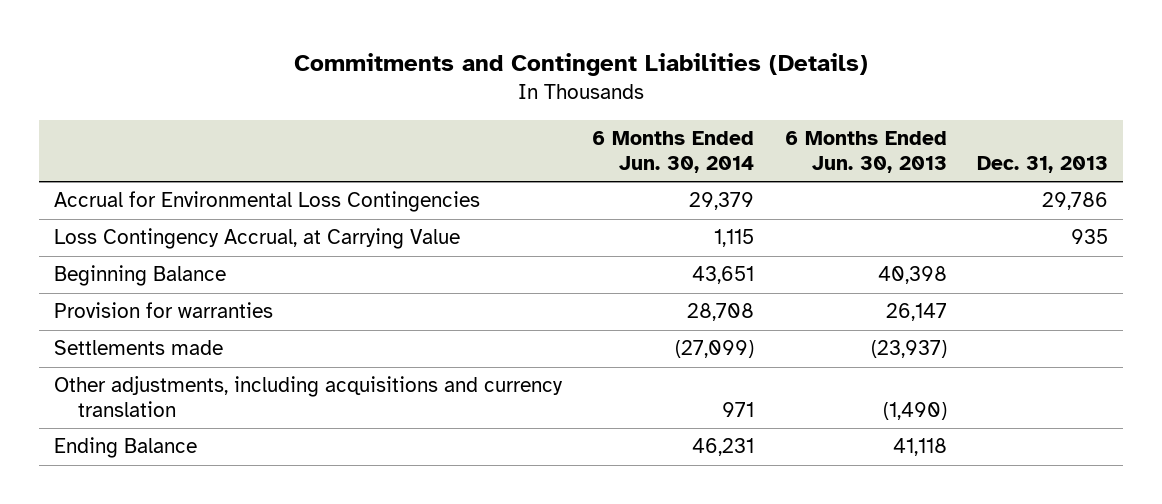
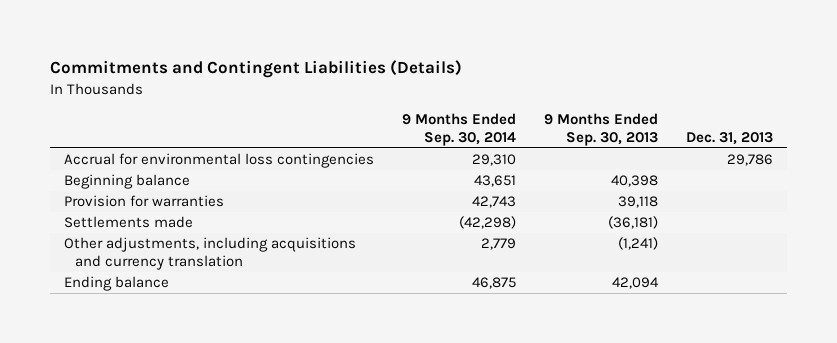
[592,131,755,173] 6 Months Ended Jun. 30, 2014 -> none
[784,131,947,173] 6 Months Ended Jun. 30, 2013 -> none
none -> [401,112,516,146] 9 Months Ended Sep. 30, 2014
none -> [543,112,658,146] 9 Months Ended Sep. 30, 2013
[54,228,461,250] Loss Contingency Accrual, at Carrying Value -> none
[54,191,481,213] Accrual for Environmental Loss Contingencies -> [64,153,375,169] Accrual for environmental loss contingencies
[54,265,227,287] Beginning Balance -> [64,174,191,190] Beginning balance
[54,437,198,459] Ending Balance -> [64,276,170,292] Ending balance

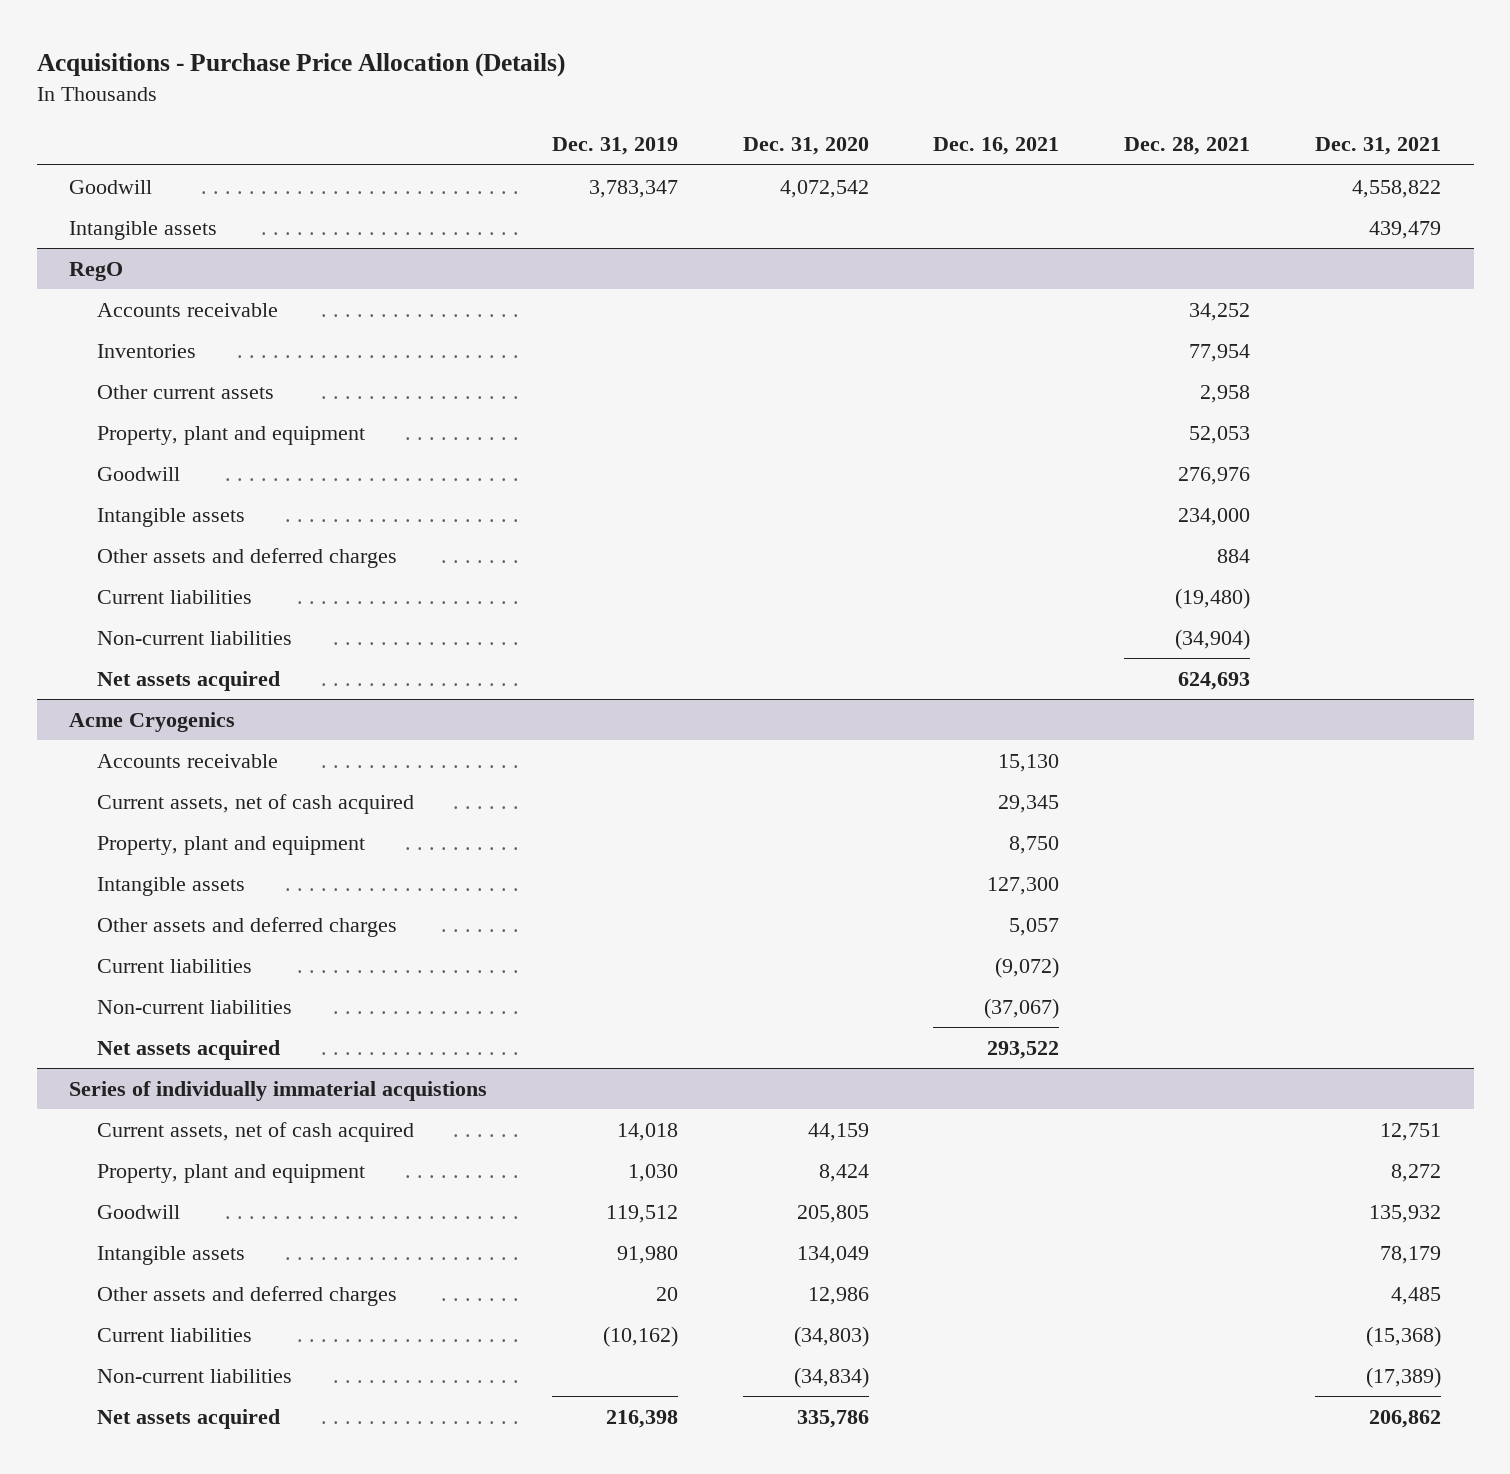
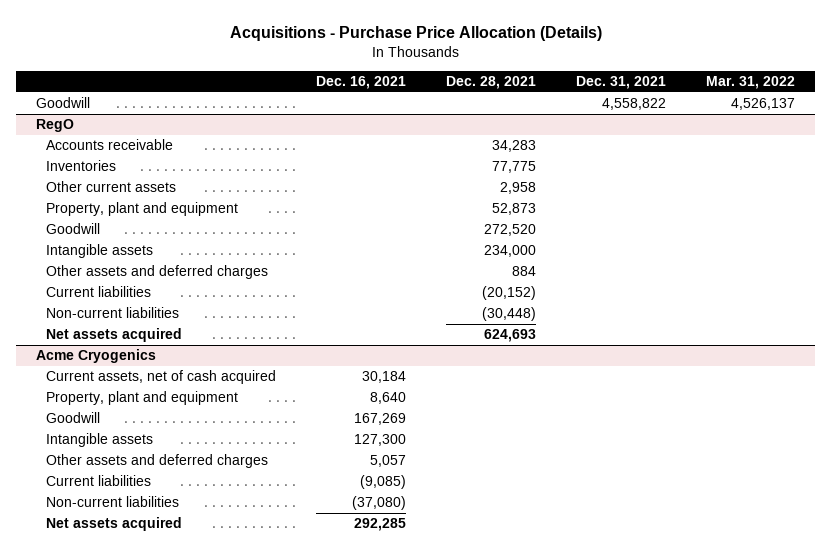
[551,137,678,156] Dec. 31, 2019 -> none
[742,137,869,156] Dec. 31, 2020 -> none
none -> [706,76,796,90] Mar. 31, 2022
[68,220,217,240] Intangible assets -> none
[1189,302,1251,321] 34,252 -> [492,140,537,153] 34,283
[1189,343,1251,362] 77,954 -> [492,161,537,174] 77,775
[1189,425,1251,444] 52,053 -> [492,203,537,216] 52,873
[1178,466,1251,485] 276,976 -> [484,224,537,237] 272,520
[1175,587,1251,609] (19,480) -> [482,286,537,301] (20,152)
[1175,628,1251,650] (34,904) -> [482,307,537,322] (30,448)
[96,753,278,768] Accounts receivable -> none
[998,794,1060,813] 29,345 -> [362,371,407,384] 30,184
[1009,835,1060,854] 8,750 -> [370,392,407,405] 8,640
none -> [46,412,101,424] Goodwill
[68,1080,487,1101] Series of individually immaterial acquistions -> none
[96,1121,414,1142] Current assets, net of cash acquired -> none
[96,1163,365,1183] Property, plant and equipment -> none
[96,1204,180,1219] Goodwill -> none
[96,1245,245,1265] Intangible assets -> none
[96,1285,397,1306] Other assets and deferred charges -> none
[96,1327,252,1342] Current liabilities -> none
[96,1368,292,1383] Non-current liabilities -> none
[96,1408,280,1429] Net assets acquired -> none
[995,956,1060,978] (9,072) -> [360,475,407,490] (9,085)
[984,997,1060,1019] (37,067) -> [352,496,407,511] (37,080)
[987,1040,1060,1059] 293,522 -> [354,518,407,532] 292,285

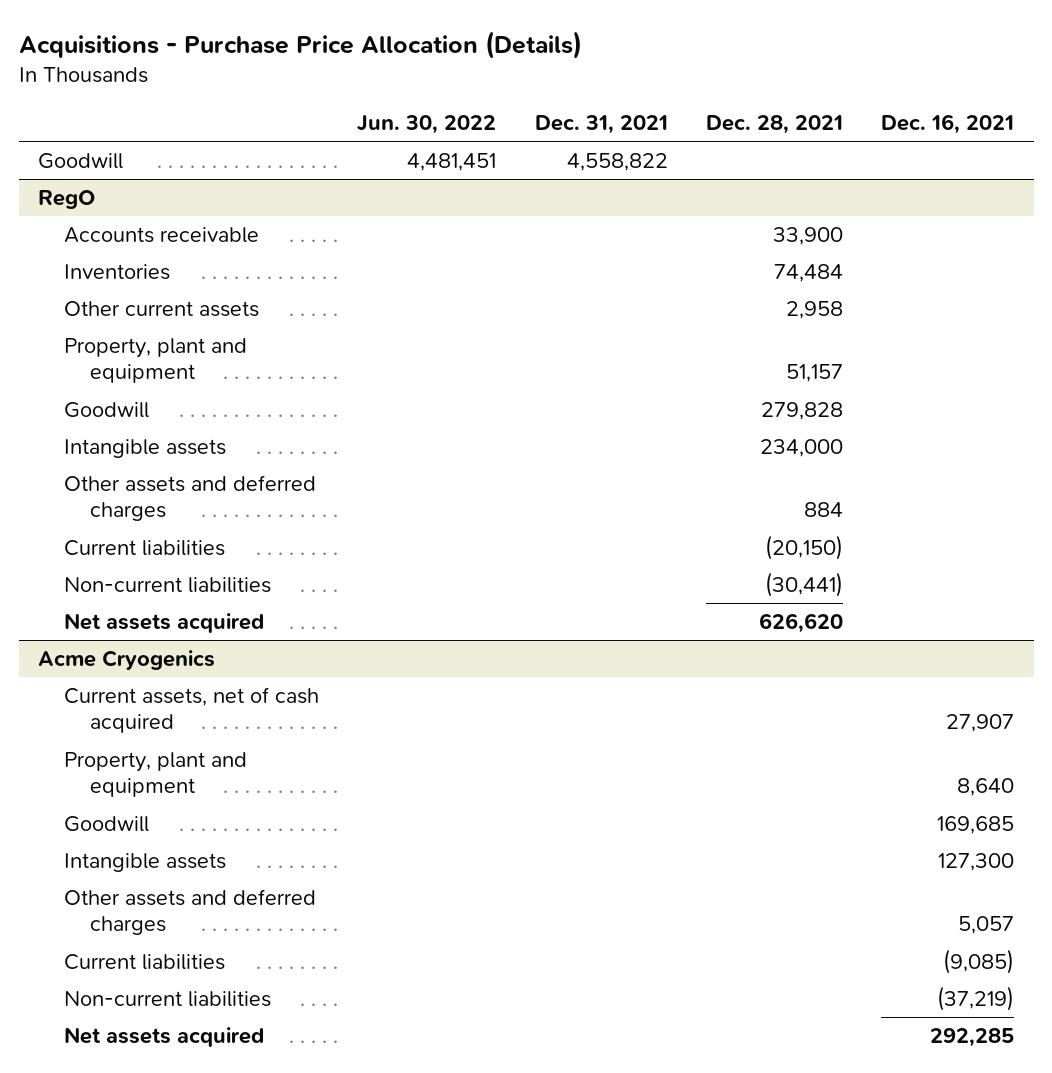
[706,76,796,90] Mar. 31, 2022 -> none
none -> [357,114,497,134] Jun. 30, 2022
[492,140,537,153] 34,283 -> [773,227,844,246] 33,900
[492,161,537,174] 77,775 -> [774,264,844,283] 74,484
[492,203,537,216] 52,873 -> [786,364,844,383] 51,157
[484,224,537,237] 272,520 -> [761,402,844,421] 279,828
[482,286,537,301] (20,152) -> [765,535,844,561] (20,150)
[482,307,537,322] (30,448) -> [765,572,844,598] (30,441)
[484,329,537,343] 624,693 -> [759,613,844,634] 626,620
[362,371,407,384] 30,184 -> [946,714,1015,733] 27,907
[354,413,407,426] 167,269 -> [937,816,1015,835] 169,685
[352,496,407,511] (37,080) -> [937,986,1015,1012] (37,219)

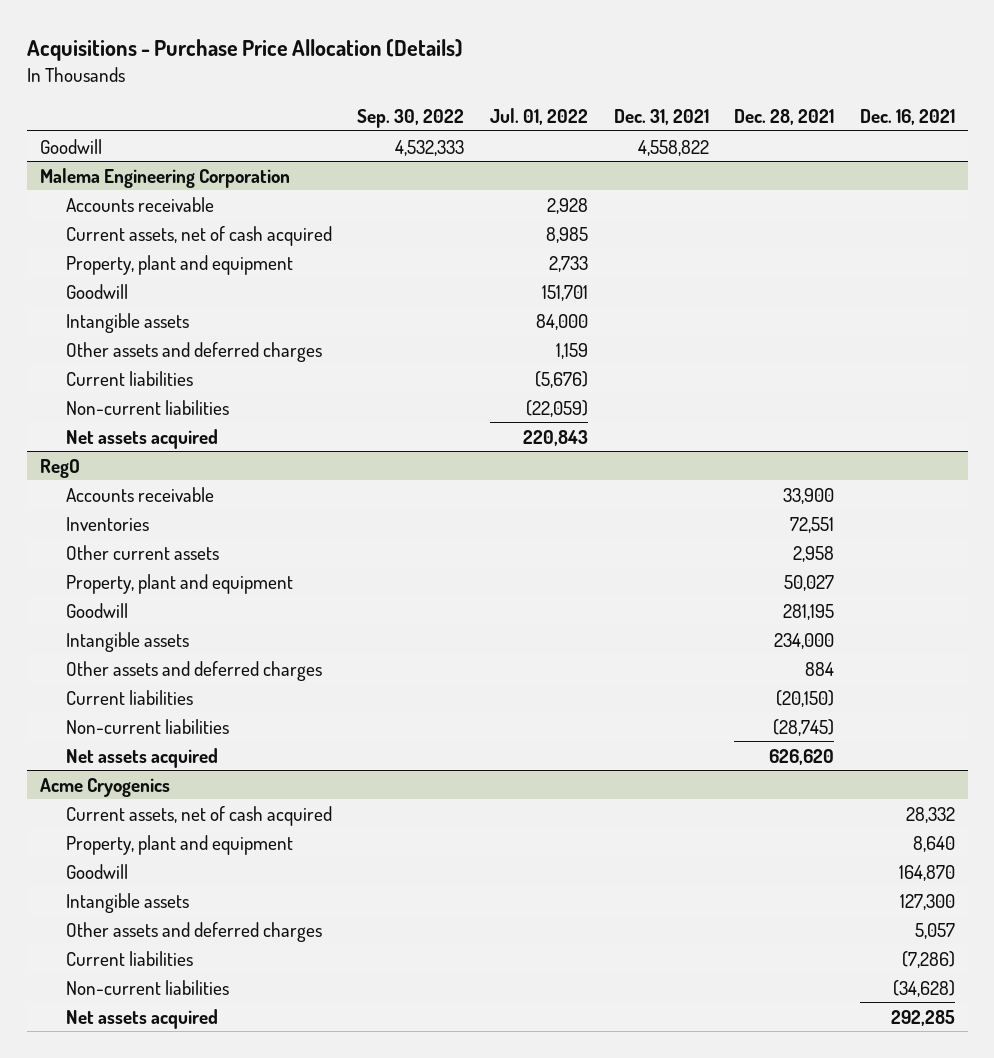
[357,114,497,134] Jun. 30, 2022 -> none
none -> [357,108,465,128] Sep. 30, 2022
none -> [489,107,588,125] Jul. 01, 2022
none -> [39,167,290,188] Malema Engineering Corporation
none -> [65,196,214,212] Accounts receivable
none -> [65,225,332,246] Current assets, net of cash acquired
none -> [65,254,293,275] Property, plant and equipment
none -> [65,283,128,299] Goodwill
none -> [65,312,189,333] Intangible assets
none -> [65,341,322,362] Other assets and deferred charges
none -> [65,370,193,386] Current liabilities
none -> [65,399,229,415] Non-current liabilities
none -> [65,428,218,449] Net assets acquired
[774,264,844,283] 74,484 -> [790,516,835,533] 72,551
[786,364,844,383] 51,157 -> [784,574,835,591] 50,027
[761,402,844,421] 279,828 -> [783,603,835,620] 281,195
[765,572,844,598] (30,441) -> [773,718,835,736] (28,745)
[946,714,1015,733] 27,907 -> [905,806,955,823] 28,332
[937,816,1015,835] 169,685 -> [898,864,955,881] 164,870
[943,949,1015,975] (9,085) -> [901,950,955,968] (7,286)
[937,986,1015,1012] (37,219) -> [892,979,955,997] (34,628)

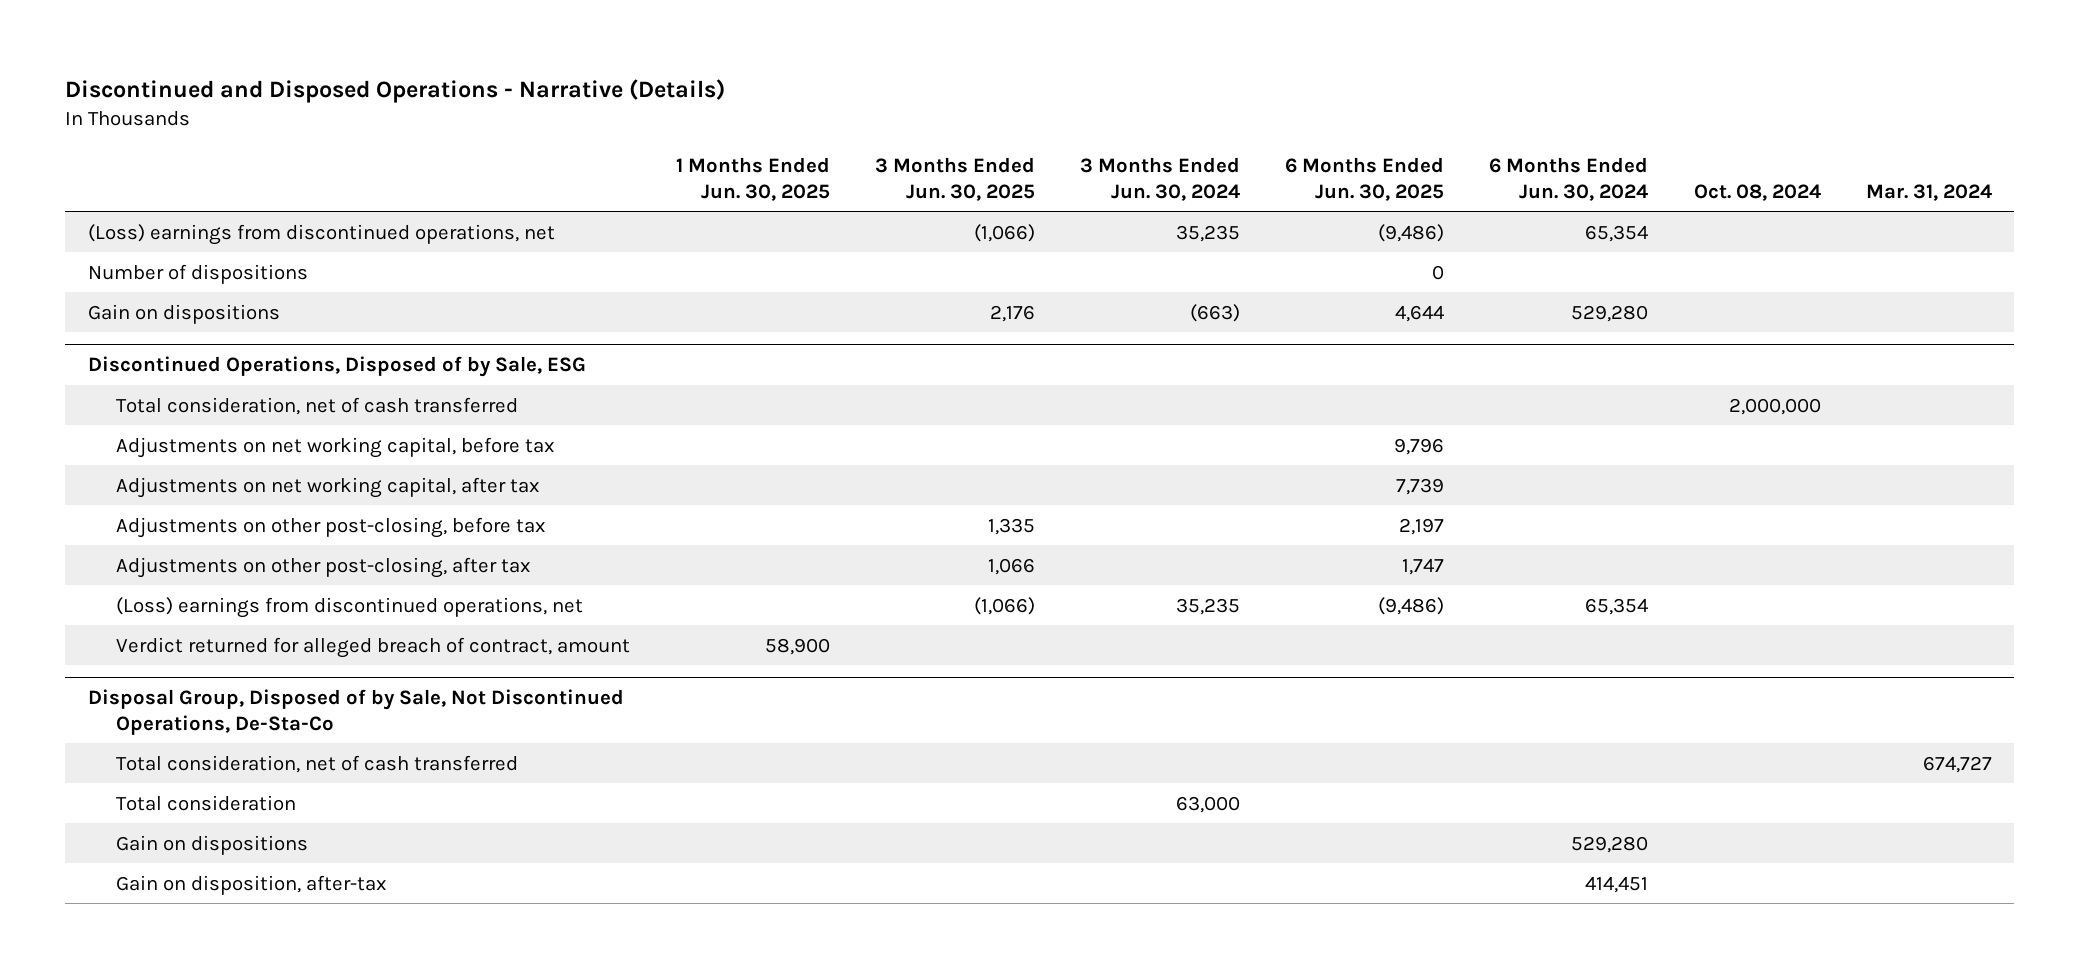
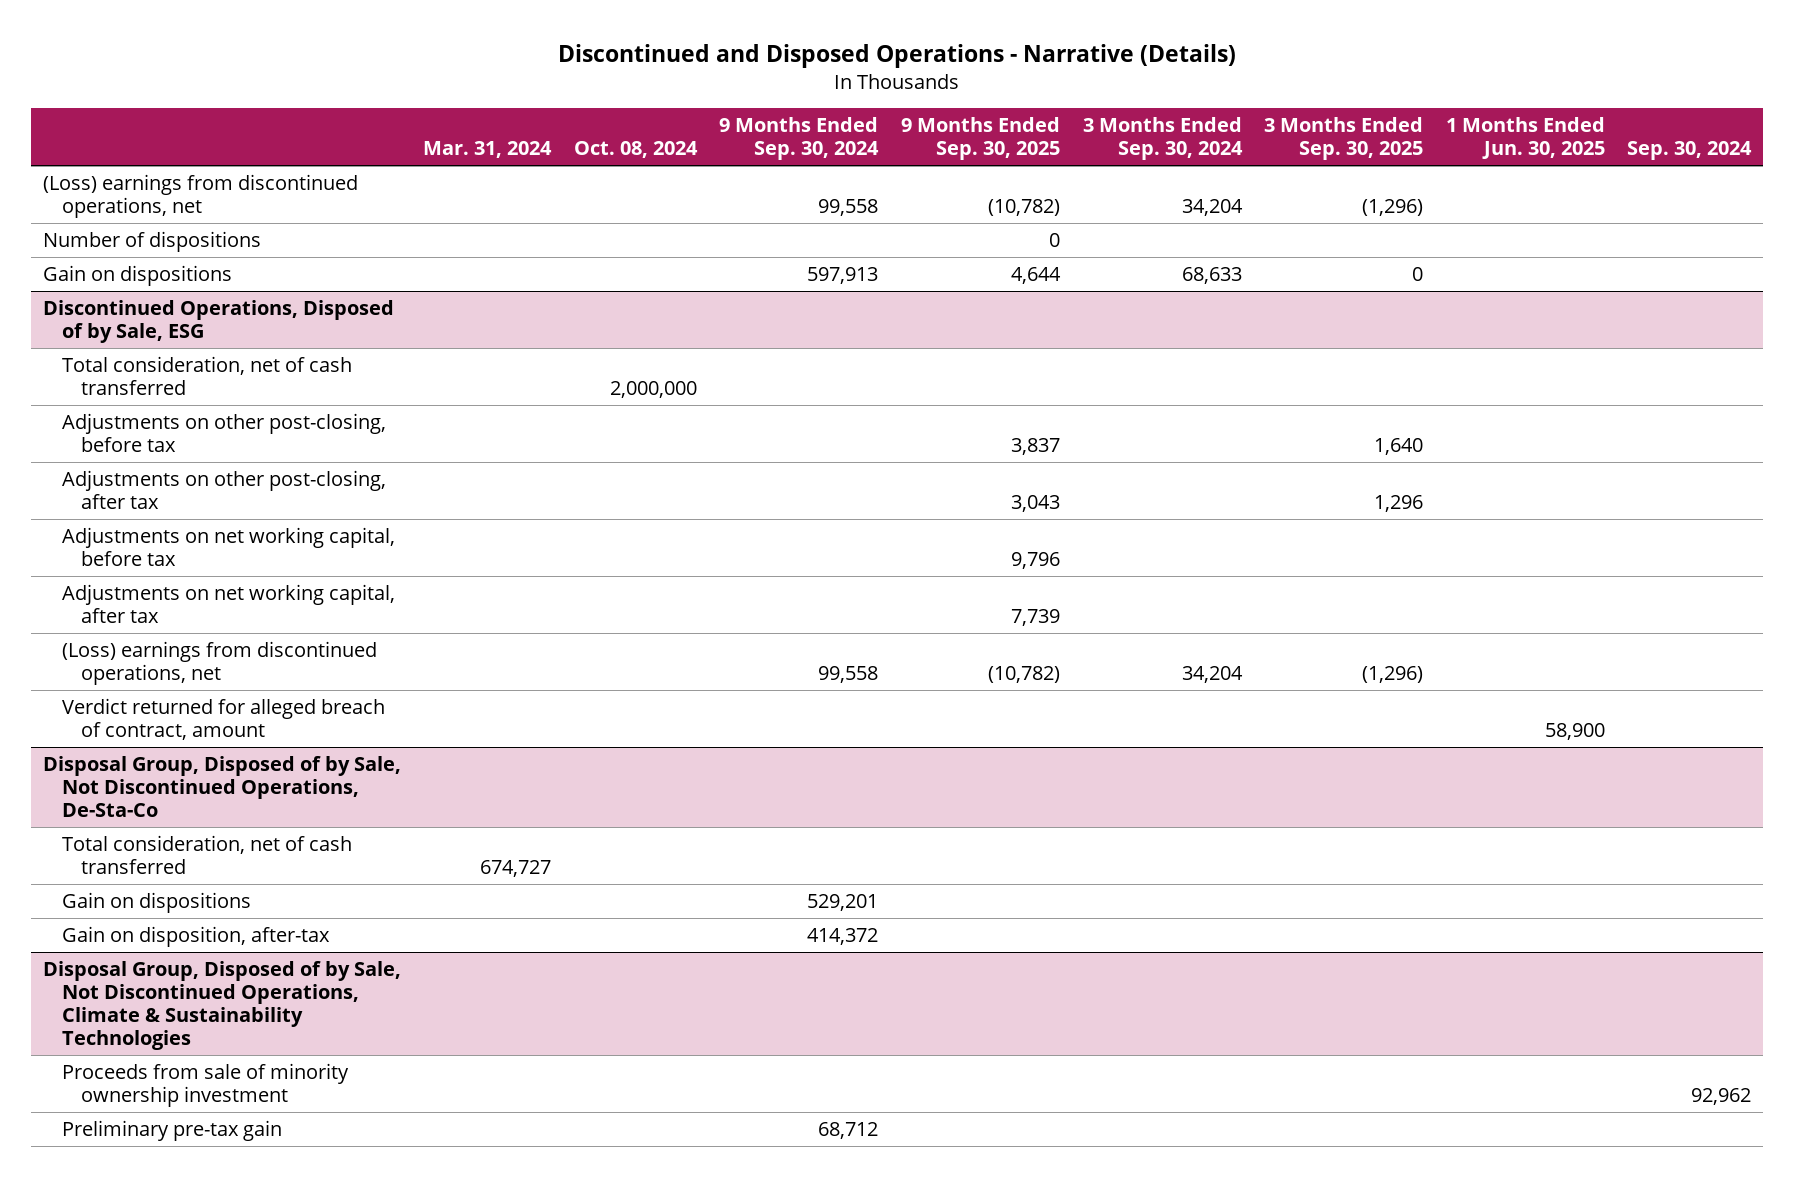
[874,157,1035,201] 3 Months Ended Jun. 30, 2025 -> none
[1080,157,1241,201] 3 Months Ended Jun. 30, 2024 -> none
[1285,157,1445,201] 6 Months Ended Jun. 30, 2025 -> none
[1489,157,1649,201] 6 Months Ended Jun. 30, 2024 -> none
none -> [719,117,880,161] 9 Months Ended Sep. 30, 2024
none -> [901,117,1061,161] 9 Months Ended Sep. 30, 2025
none -> [1082,117,1243,161] 3 Months Ended Sep. 30, 2024
none -> [1264,117,1424,161] 3 Months Ended Sep. 30, 2025
none -> [1627,141,1753,161] Sep. 30, 2024
[116,436,555,458] Adjustments on net working capital, before tax -> [61,527,395,566] Adjustments on net working capital, before tax
[116,476,540,498] Adjustments on net working capital, after tax -> [61,584,395,623] Adjustments on net working capital, after tax
[116,794,297,811] Total consideration -> none
none -> [42,961,401,1050] Disposal Group, Disposed of by Sale, Not Discontinued Operations, Climate & Sustainability Technologies
none -> [61,1063,349,1107] Proceeds from sale of minority ownership investment
none -> [61,1120,282,1142] Preliminary pre-tax gain

